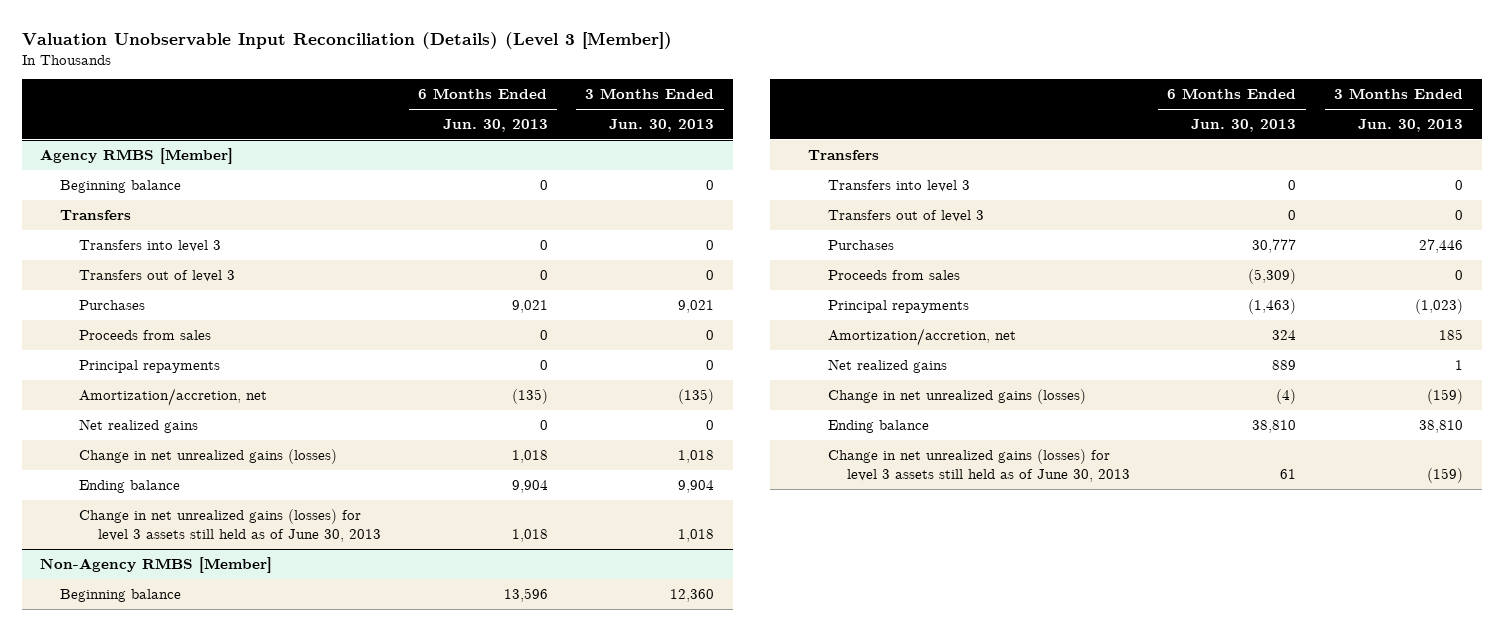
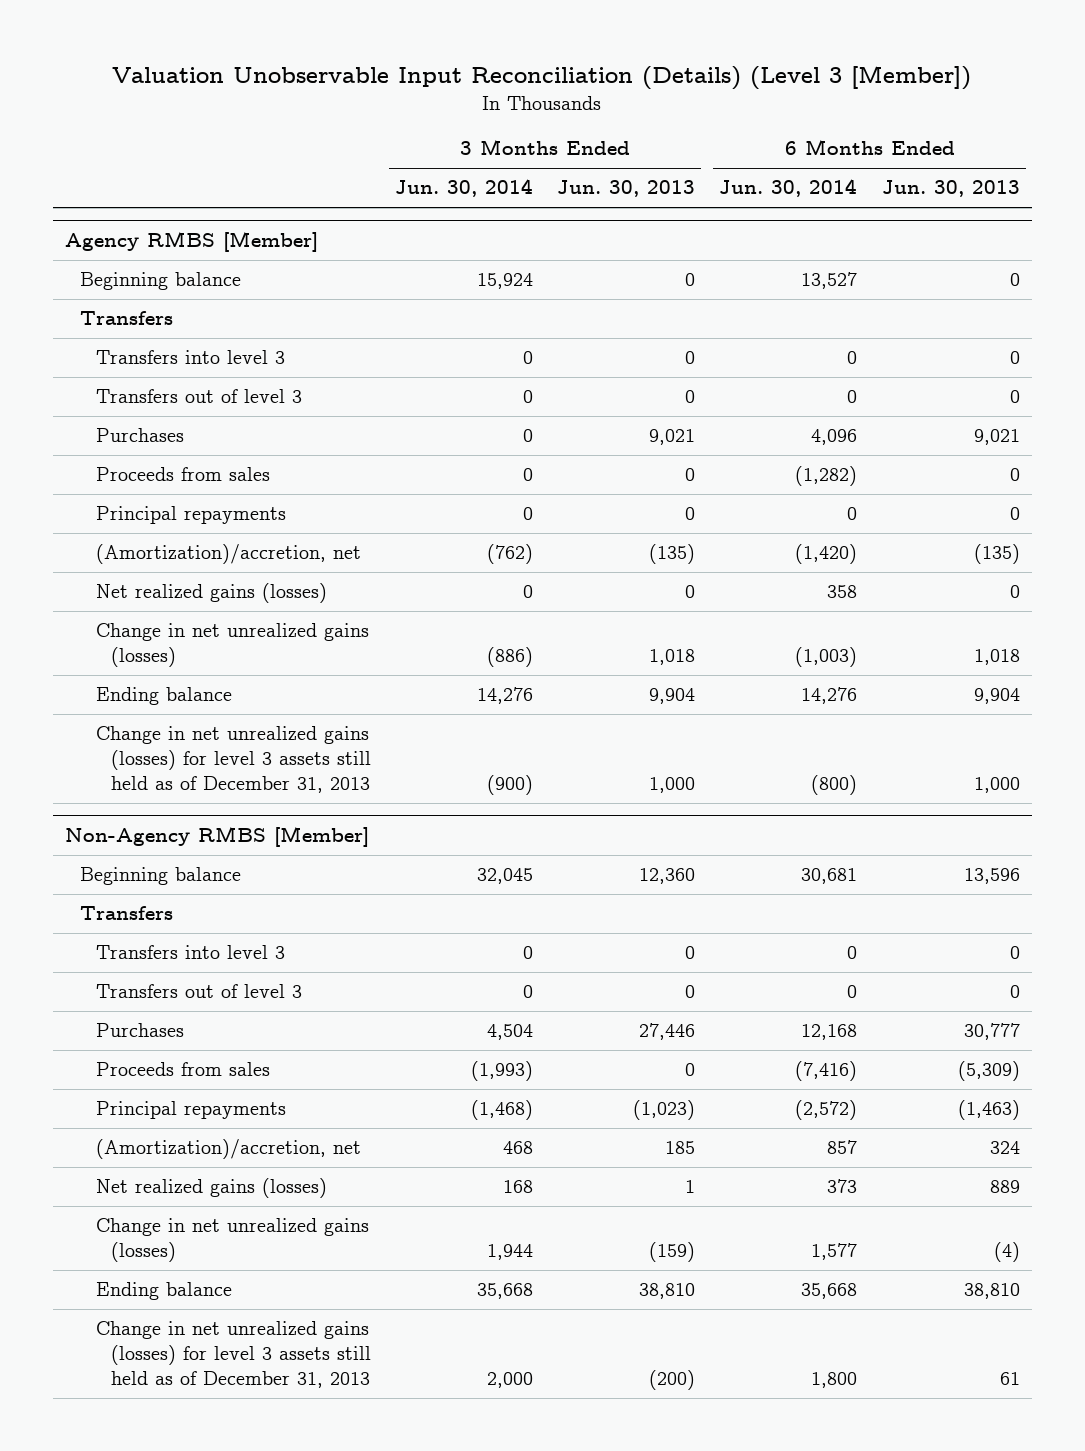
none -> [394,179,533,198] Jun. 30, 2014
none -> [719,179,858,198] Jun. 30, 2014
[78,387,267,406] Amortization/accretion, net -> [95,544,361,565] (Amortization)/accretion, net
[78,418,198,433] Net realized gains -> [95,583,327,604] Net realized gains (losses)
[78,508,381,542] Change in net unrealized gains (losses) for level 3 assets still held as of June 30, 2013 -> [95,726,371,794] Change in net unrealized gains (losses) for level 3 assets still held as of December 31, 2013
[511,528,548,542] 1,018 -> [973,777,1020,794] 1,000
[678,528,715,542] 1,018 -> [649,777,696,794] 1,000
[827,327,1016,346] Amortization/accretion, net -> [95,1139,361,1160] (Amortization)/accretion, net
[827,358,947,373] Net realized gains -> [95,1178,327,1199] Net realized gains (losses)
[827,448,1130,482] Change in net unrealized gains (losses) for level 3 assets still held as of June 30, 2013 -> [95,1321,371,1389] Change in net unrealized gains (losses) for level 3 assets still held as of December 31, 2013
[1427,467,1464,483] (159) -> [649,1370,696,1391] (200)

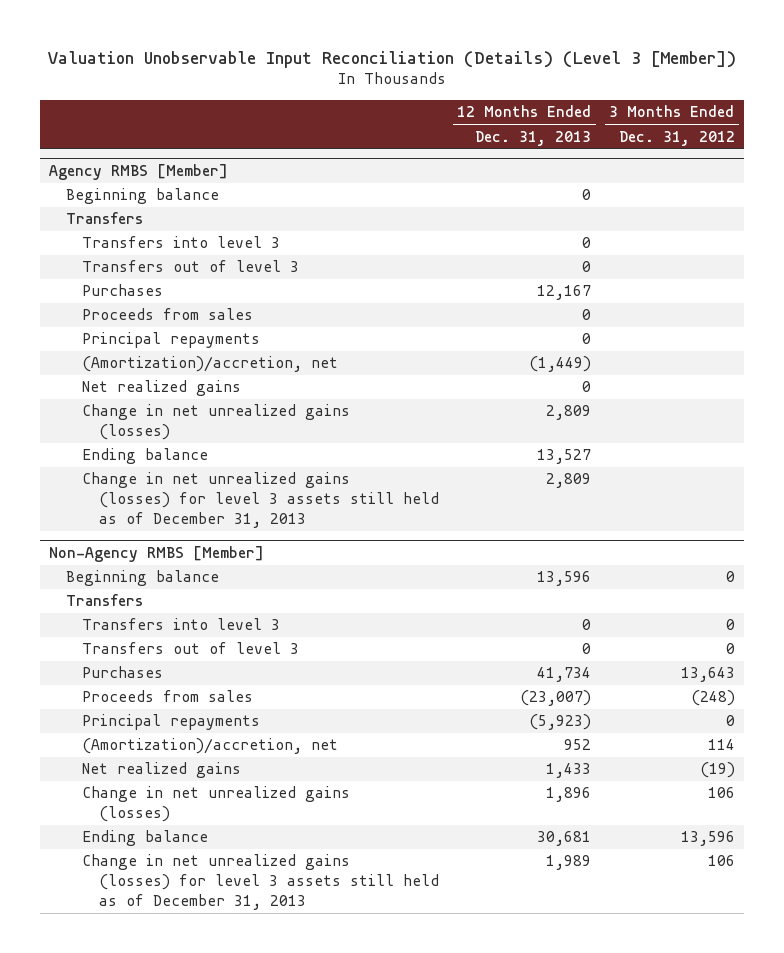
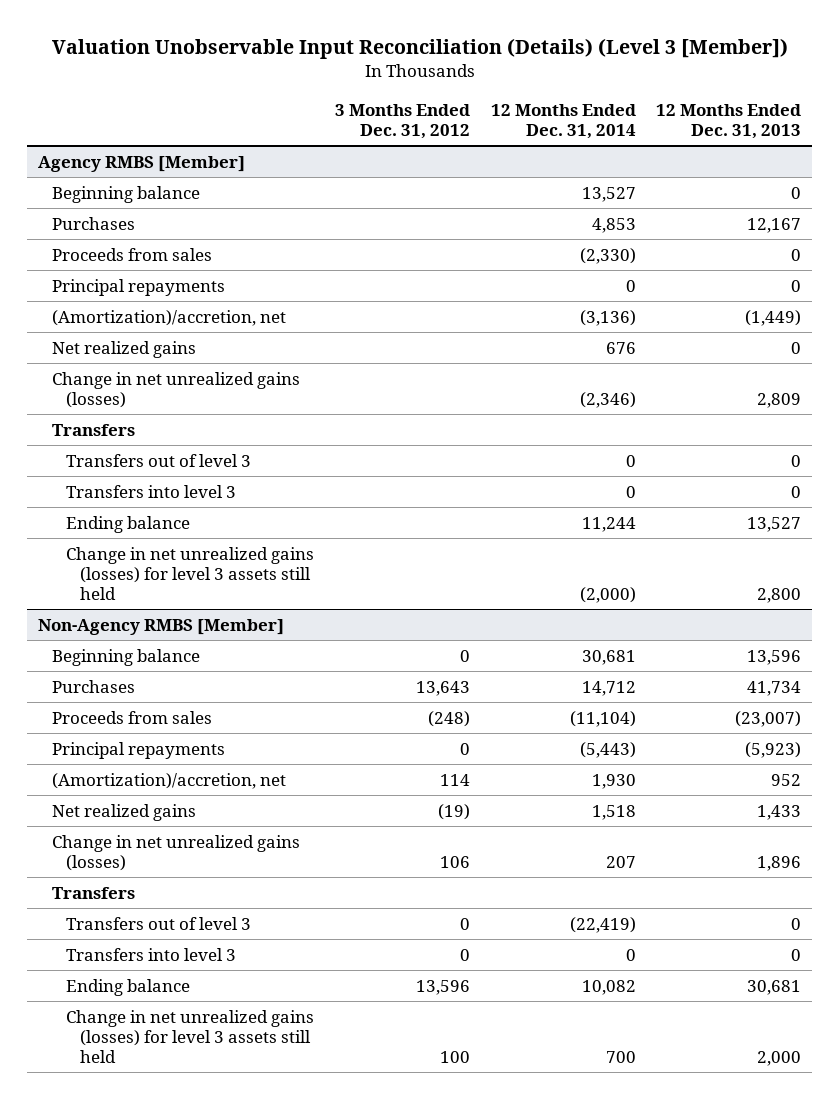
none -> [490,104,636,140] 12 Months Ended Dec. 31, 2014
[65,212,143,225] Transfers -> [52,423,136,436] Transfers
[82,260,300,273] Transfers out of level 3 -> [66,453,252,467] Transfers out of level 3
[82,236,281,249] Transfers into level 3 -> [66,484,237,498] Transfers into level 3
[82,472,439,529] Change in net unrealized gains (losses) for level 3 assets still held as of December 31, 2013 -> [66,546,315,601] Change in net unrealized gains (losses) for level 3 assets still held
[546,473,592,489] 2,809 -> [757,588,802,604] 2,800
[65,594,143,607] Transfers -> [52,886,136,899] Transfers
[82,642,300,655] Transfers out of level 3 -> [66,916,252,930] Transfers out of level 3
[82,618,281,631] Transfers into level 3 -> [66,947,237,961] Transfers into level 3
[82,854,439,911] Change in net unrealized gains (losses) for level 3 assets still held as of December 31, 2013 -> [66,1009,315,1064] Change in net unrealized gains (losses) for level 3 assets still held
[546,855,592,871] 1,989 -> [757,1051,802,1067] 2,000
[707,855,735,867] 106 -> [439,1051,470,1064] 100

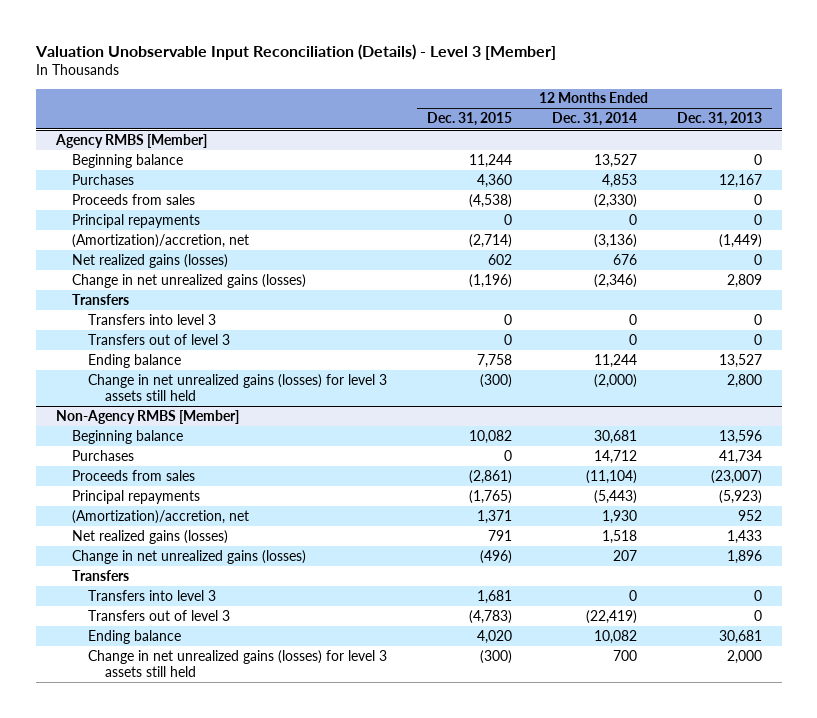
[51,38,788,60] Valuation Unobservable Input Reconciliation (Details) (Level 3 [Member]) -> [34,43,556,60] Valuation Unobservable Input Reconciliation (Details) - Level 3 [Member]
[334,104,470,140] 3 Months Ended Dec. 31, 2012 -> none
none -> [427,112,513,127] Dec. 31, 2015
[52,340,197,358] Net realized gains -> [71,253,228,268] Net realized gains (losses)
[66,453,252,467] Transfers out of level 3 -> [88,333,231,345] Transfers out of level 3
[52,803,197,821] Net realized gains -> [71,529,228,544] Net realized gains (losses)
[66,916,252,930] Transfers out of level 3 -> [88,609,231,621] Transfers out of level 3

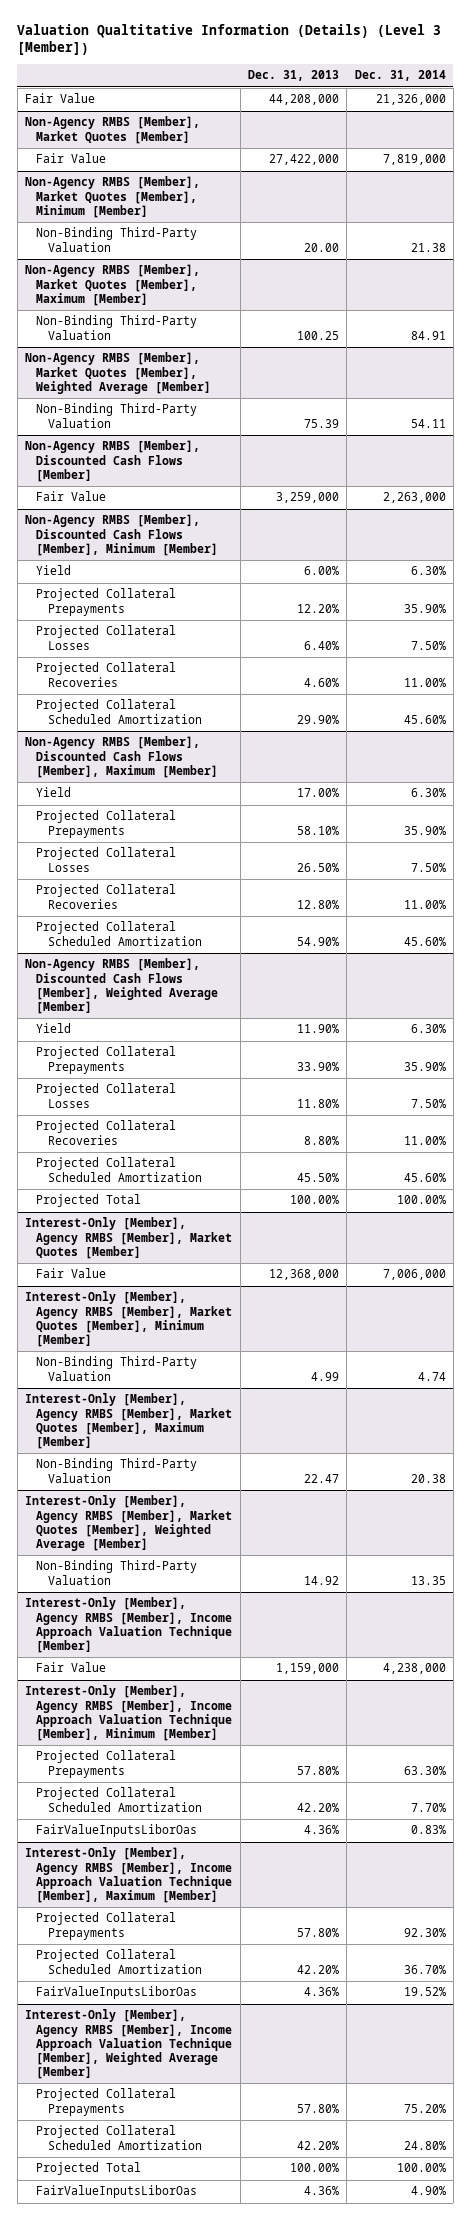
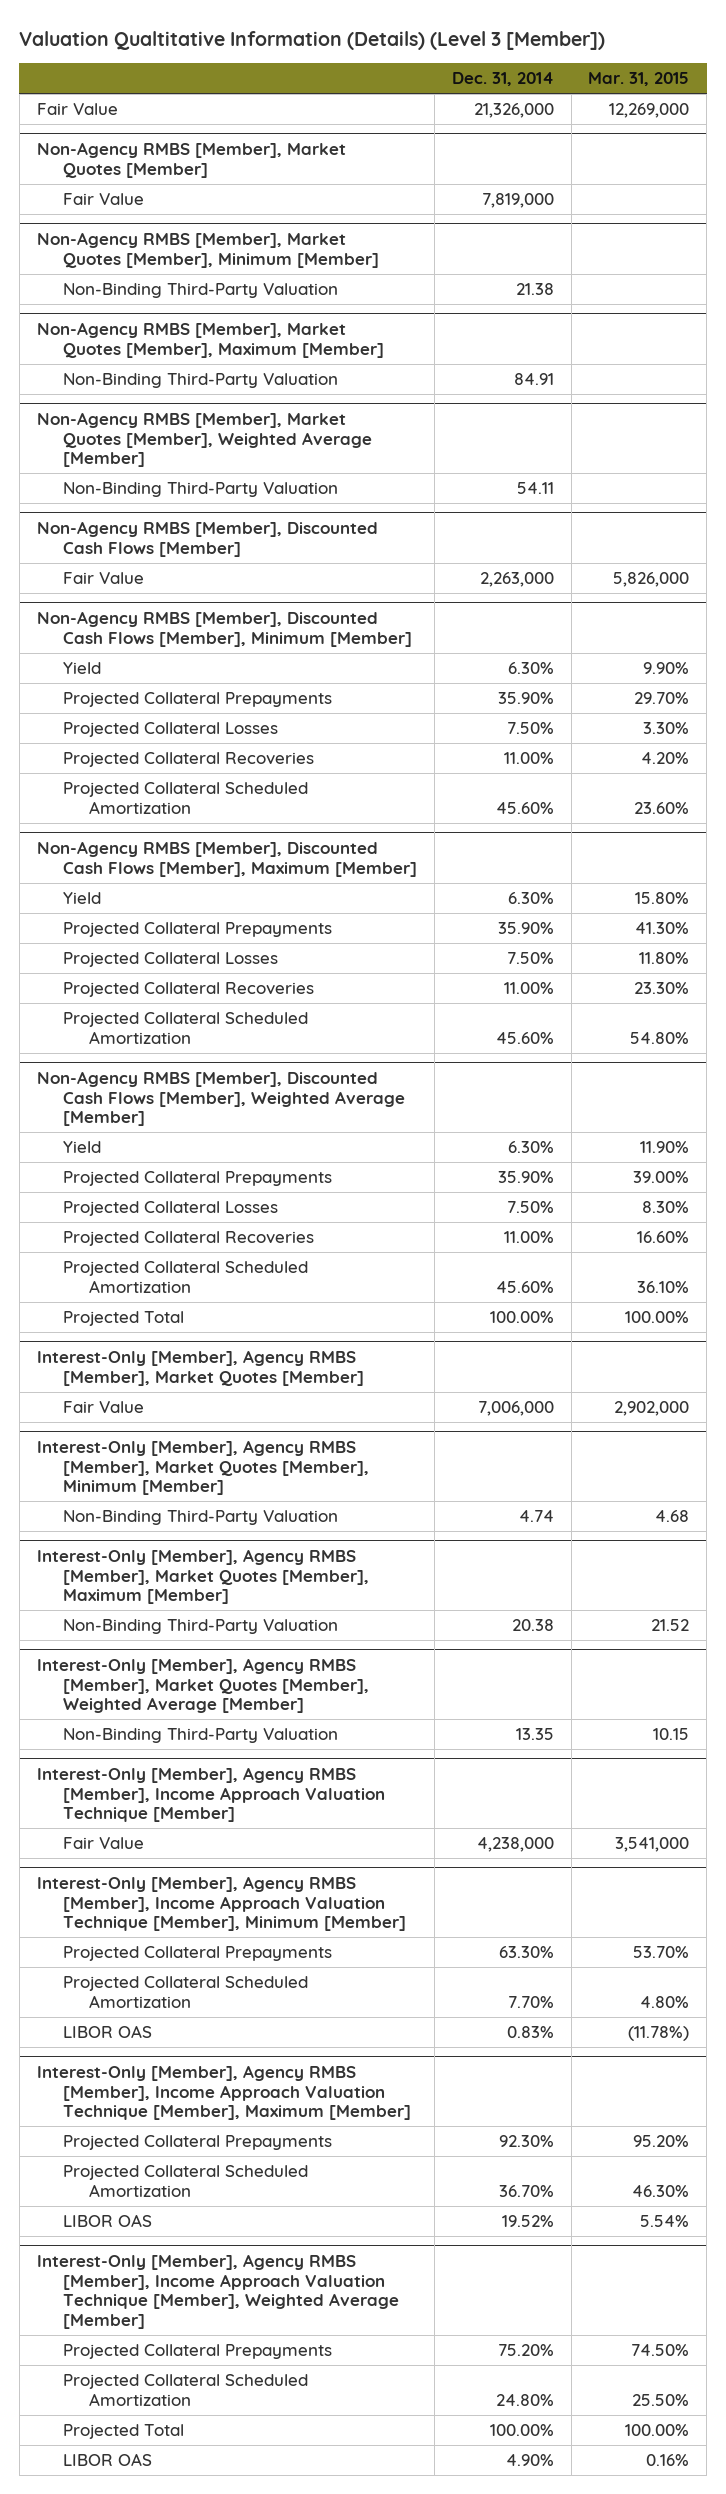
[247,70,339,82] Dec. 31, 2013 -> none
none -> [588,72,690,87] Mar. 31, 2015
[36,1824,198,1838] FairValueInputsLiborOas -> [63,2025,153,2039] LIBOR OAS
[36,1986,198,2000] FairValueInputsLiborOas -> [63,2214,153,2228] LIBOR OAS
[36,2185,198,2199] FairValueInputsLiborOas -> [63,2453,153,2467] LIBOR OAS

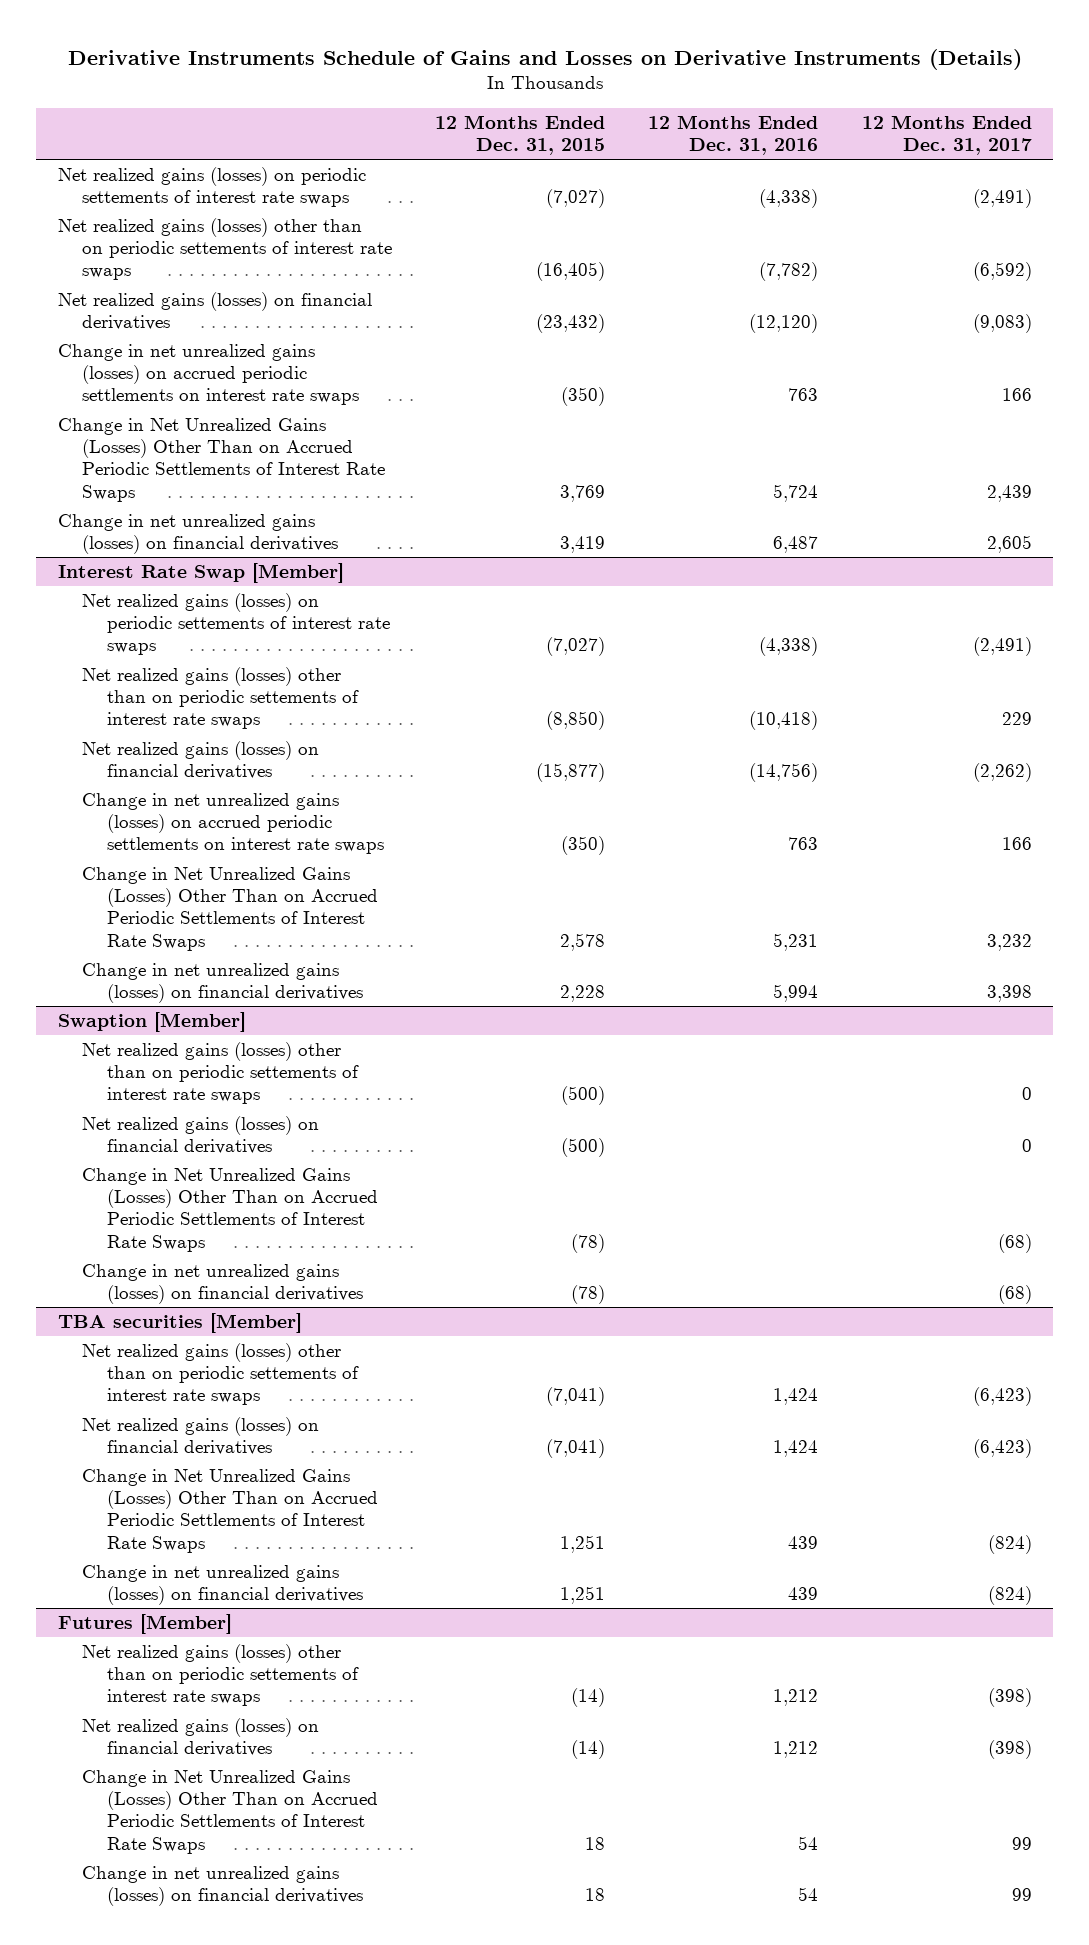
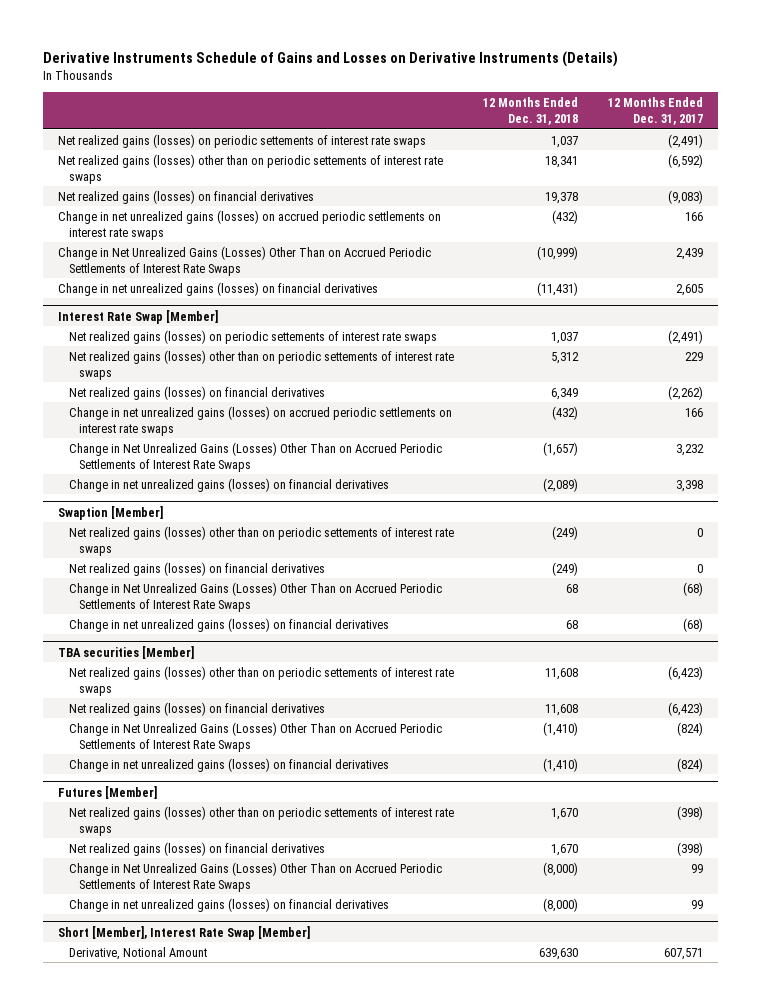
[435,114,606,155] 12 Months Ended Dec. 31, 2015 -> none
[648,114,819,155] 12 Months Ended Dec. 31, 2016 -> none
none -> [483,97,579,126] 12 Months Ended Dec. 31, 2018
none -> [57,925,310,940] Short [Member], Interest Rate Swap [Member]
none -> [68,946,207,960] Derivative, Notional Amount

